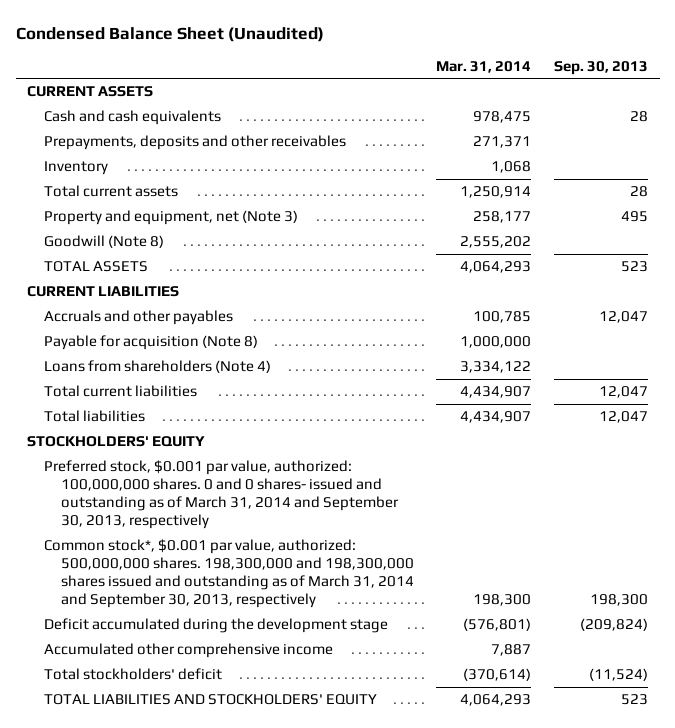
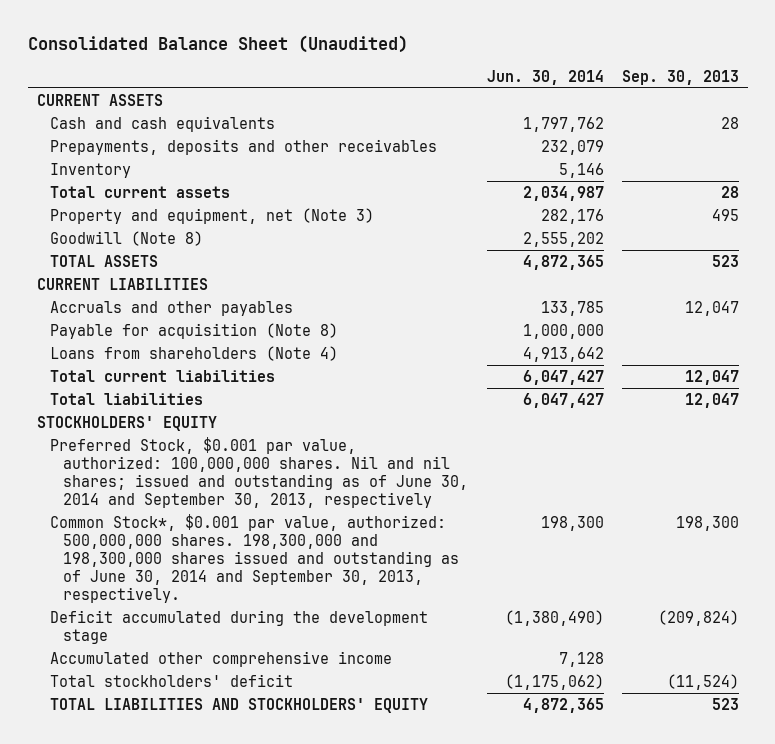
[15,26,324,42] Condensed Balance Sheet (Unaudited) -> [27,35,408,54] Consolidated Balance Sheet (Unaudited)
[436,60,532,73] Mar. 31, 2014 -> none
none -> [486,69,604,85] Jun. 30, 2014
[43,460,399,530] Preferred stock, $0.001 par value, authorized: 100,000,000 shares. 0 and 0 shares- issued and outstanding as of March 31, 2014 and September 30, 2013, respectively -> [50,436,469,509] Preferred Stock, $0.001 par value, authorized: 100,000,000 shares. Nil and nil shares; issued and outstanding as of June 30, 2014 and September 30, 2013, respectively
[43,539,414,609] Common stock*, $0.001 par value, authorized: 500,000,000 shares. 198,300,000 and 198,300,000 shares issued and outstanding as of March 31, 2014 and September 30, 2013, respectively -> [50,513,460,604] Common Stock*, $0.001 par value, authorized: 500,000,000 shares. 198,300,000 and 198,300,000 shares issued and outstanding as of June 30, 2014 and September 30, 2013, respectively.

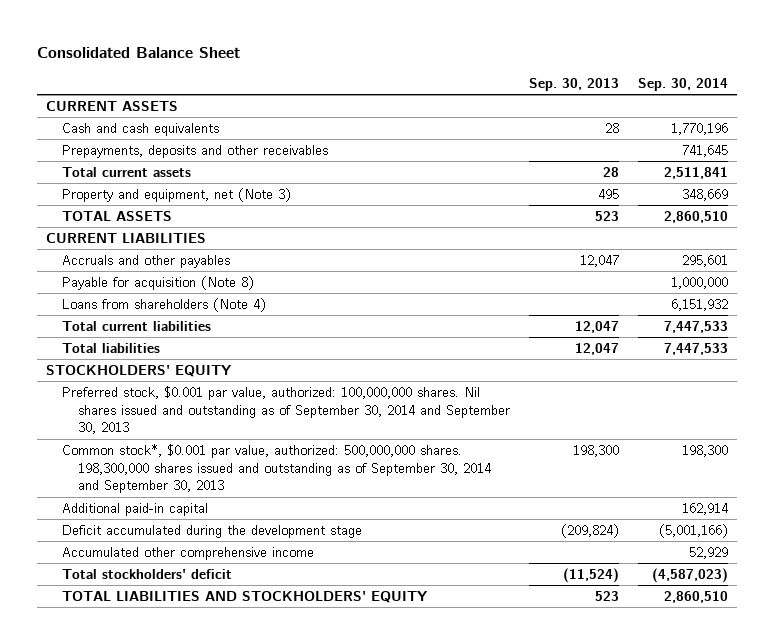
[27,35,408,54] Consolidated Balance Sheet (Unaudited) -> [36,47,240,59] Consolidated Balance Sheet
[486,69,604,85] Jun. 30, 2014 -> none
none -> [637,78,728,92] Sep. 30, 2014
[50,162,132,178] Inventory -> none
[50,230,204,246] Goodwill (Note 8) -> none
[50,436,469,509] Preferred Stock, $0.001 par value, authorized: 100,000,000 shares. Nil and nil shares; issued and outstanding as of June 30, 2014 and September 30, 2013, respectively -> [62,385,511,435] Preferred stock, $0.001 par value, authorized: 100,000,000 shares. Nil shares issued and outstanding as of September 30, 2014 and September 30, 2013
[50,513,460,604] Common Stock*, $0.001 par value, authorized: 500,000,000 shares. 198,300,000 and 198,300,000 shares issued and outstanding as of June 30, 2014 and September 30, 2013, respectively. -> [62,443,492,494] Common stock*, $0.001 par value, authorized: 500,000,000 shares. 198,300,000 shares issued and outstanding as of September 30, 2014 and September 30, 2013
none -> [62,502,209,516] Additional paid-in capital

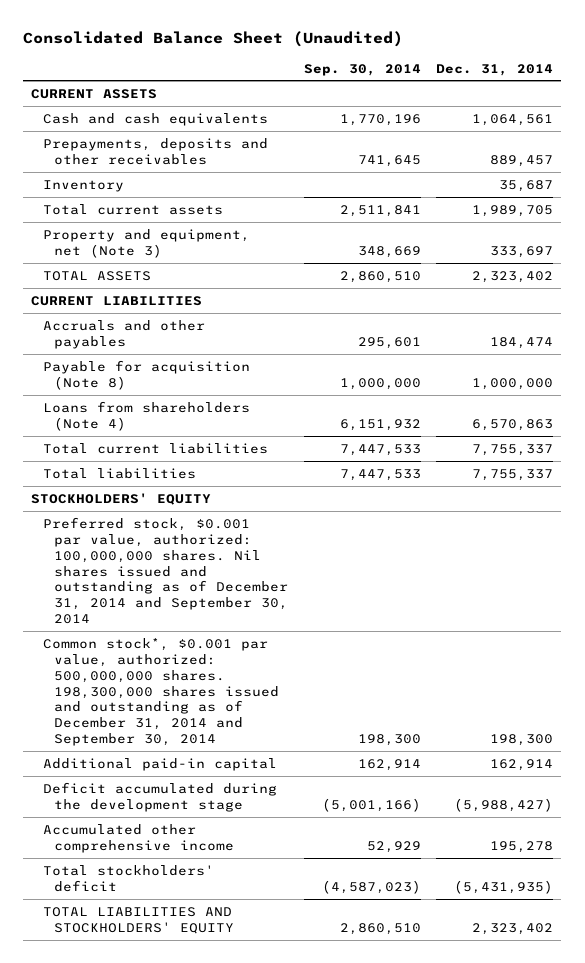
[36,47,240,59] Consolidated Balance Sheet -> [23,31,404,48] Consolidated Balance Sheet (Unaudited)
[528,78,619,92] Sep. 30, 2013 -> none
none -> [436,63,554,76] Dec. 31, 2014
none -> [42,179,124,192] Inventory
[62,385,511,435] Preferred stock, $0.001 par value, authorized: 100,000,000 shares. Nil shares issued and outstanding as of September 30, 2014 and September 30, 2013 -> [42,516,289,625] Preferred stock, $0.001 par value, authorized: 100,000,000 shares. Nil shares issued and outstanding as of December 31, 2014 and September 30, 2014
[62,443,492,494] Common stock*, $0.001 par value, authorized: 500,000,000 shares. 198,300,000 shares issued and outstanding as of September 30, 2014 and September 30, 2013 -> [42,637,280,747] Common stock*, $0.001 par value, authorized: 500,000,000 shares. 198,300,000 shares issued and outstanding as of December 31, 2014 and September 30, 2014

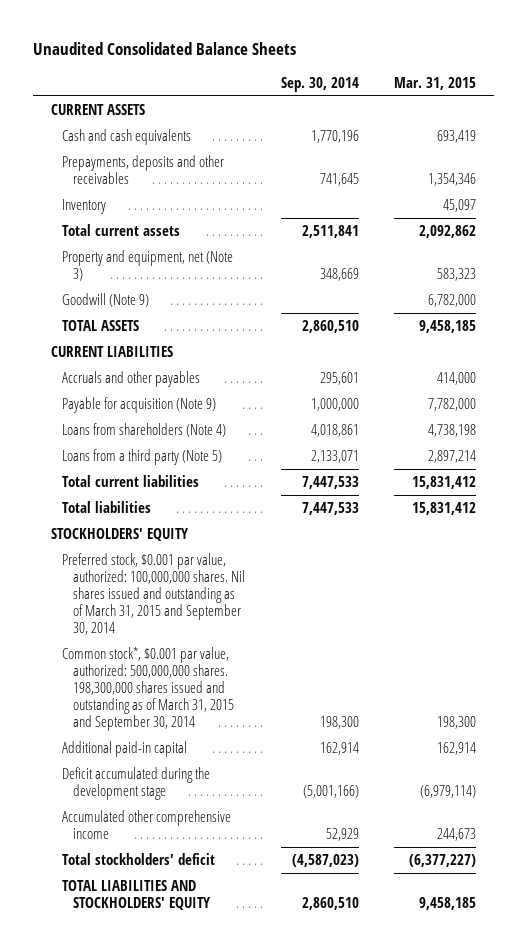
[23,31,404,48] Consolidated Balance Sheet (Unaudited) -> [33,42,297,56] Unaudited Consolidated Balance Sheets
[436,63,554,76] Dec. 31, 2014 -> none
none -> [394,76,477,90] Mar. 31, 2015
none -> [61,293,149,308] Goodwill (Note 9)
[42,359,250,390] Payable for acquisition (Note 8) -> [61,397,216,414] Payable for acquisition (Note 9)
[339,418,421,431] 6,151,932 -> [310,424,359,438] 4,018,861
none -> [61,449,222,466] Loans from a third party (Note 5)
[42,516,289,625] Preferred stock, $0.001 par value, authorized: 100,000,000 shares. Nil shares issued and outstanding as of December 31, 2014 and September 30, 2014 -> [61,553,245,636] Preferred stock, $0.001 par value, authorized: 100,000,000 shares. Nil shares issued and outstanding as of March 31, 2015 and September 30, 2014
[42,637,280,747] Common stock*, $0.001 par value, authorized: 500,000,000 shares. 198,300,000 shares issued and outstanding as of December 31, 2014 and September 30, 2014 -> [61,647,234,732] Common stock*, $0.001 par value, authorized: 500,000,000 shares. 198,300,000 shares issued and outstanding as of March 31, 2015 and September 30, 2014

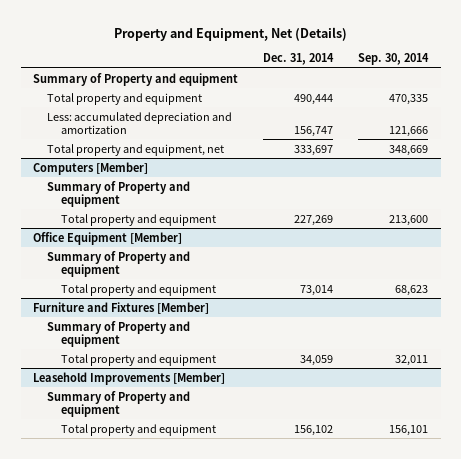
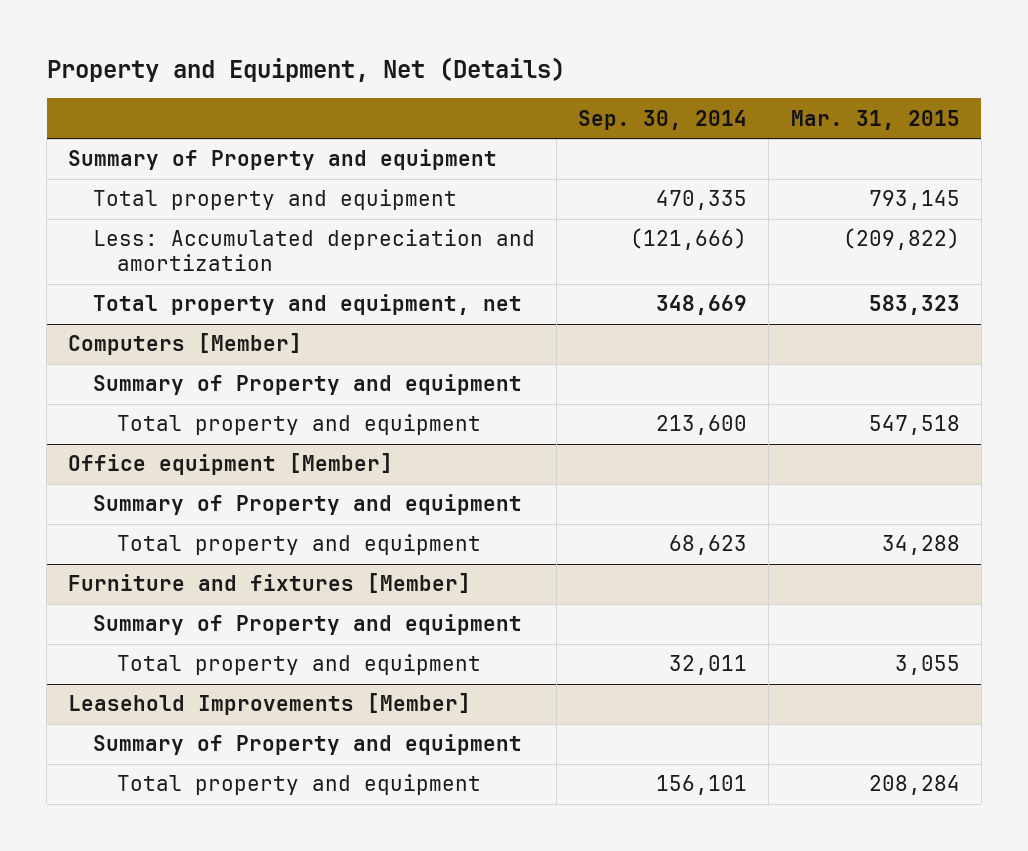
[263,53,335,66] Dec. 31, 2014 -> none
none -> [790,109,960,130] Mar. 31, 2015
[47,111,233,134] Less: accumulated depreciation and amortization -> [92,229,535,272] Less: Accumulated depreciation and amortization
[389,125,429,137] 121,666 -> [630,228,748,251] (121,666)
[33,231,183,245] Office Equipment [Member] -> [68,453,394,476] Office equipment [Member]
[33,301,210,314] Furniture and Fixtures [Member] -> [68,573,472,594] Furniture and fixtures [Member]

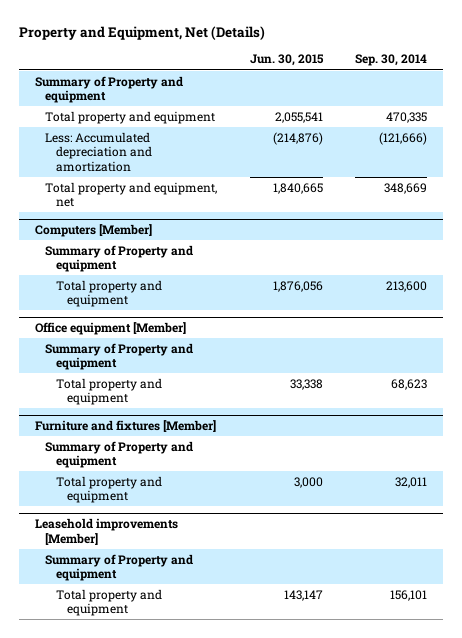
[790,109,960,130] Mar. 31, 2015 -> none
none -> [249,54,324,67] Jun. 30, 2015
[68,693,472,716] Leasehold Improvements [Member] -> [34,517,178,545] Leasehold improvements [Member]

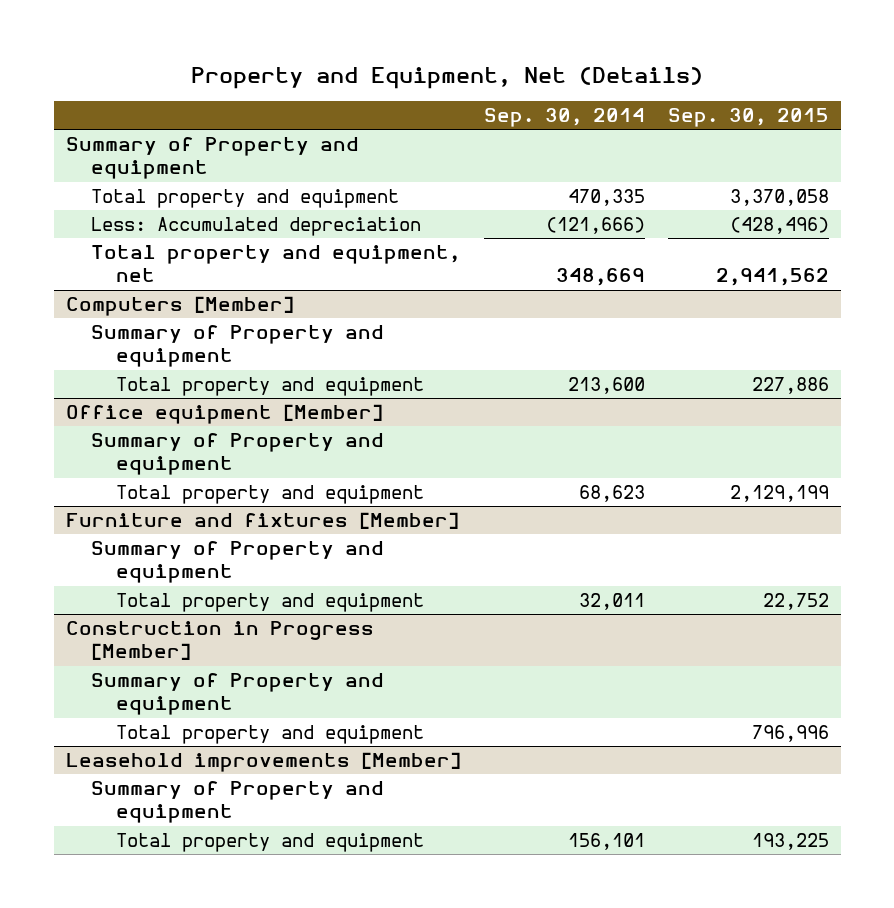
[249,54,324,67] Jun. 30, 2015 -> none
none -> [667,108,829,128] Sep. 30, 2015
[45,131,153,172] Less: Accumulated depreciation and amortization -> [90,217,421,237] Less: Accumulated depreciation
none -> [65,621,374,661] Construction in Progress [Member]
none -> [90,673,384,716] Summary of Property and equipment
none -> [116,725,425,745] Total property and equipment

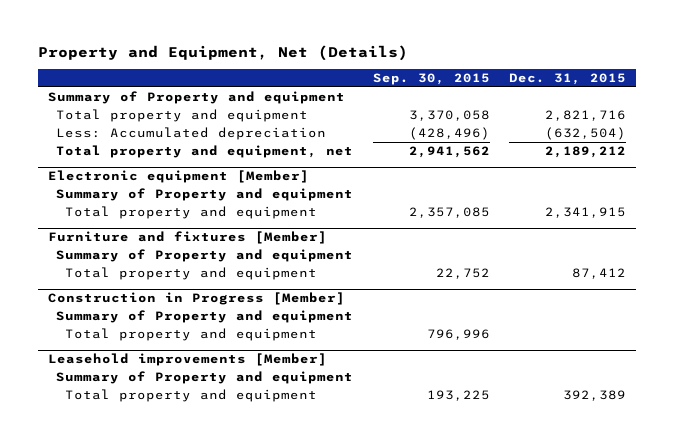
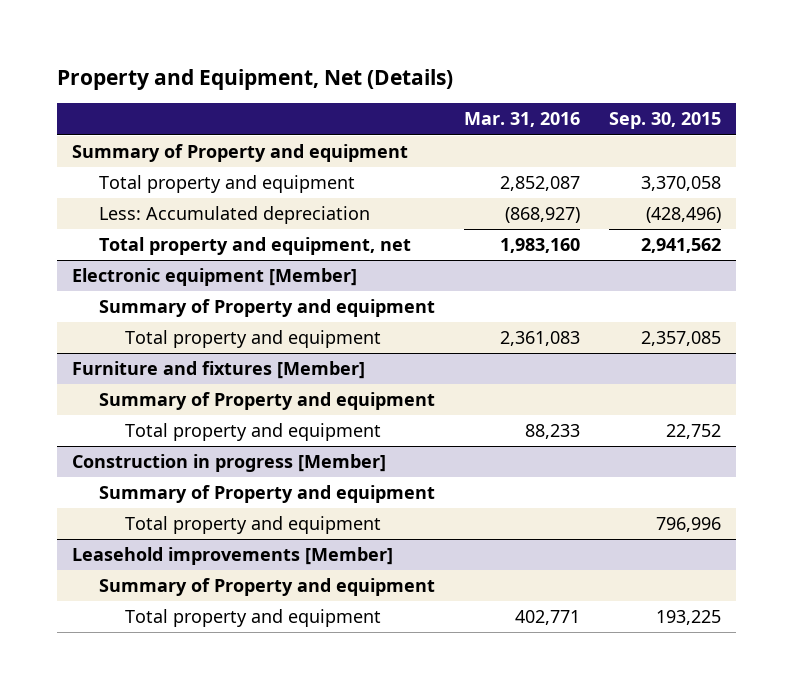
[508,73,626,86] Dec. 31, 2015 -> none
none -> [463,112,580,128] Mar. 31, 2016
[47,292,345,306] Construction in Progress [Member] -> [71,454,386,473] Construction in progress [Member]

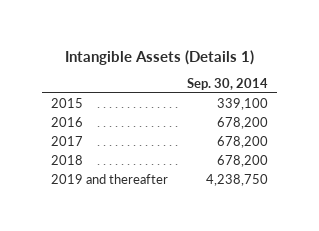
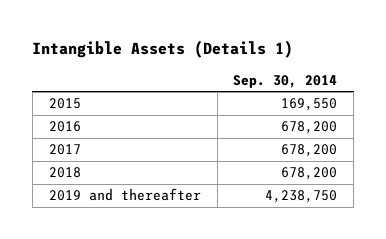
[216,97,268,110] 339,100 -> [281,98,338,112] 169,550

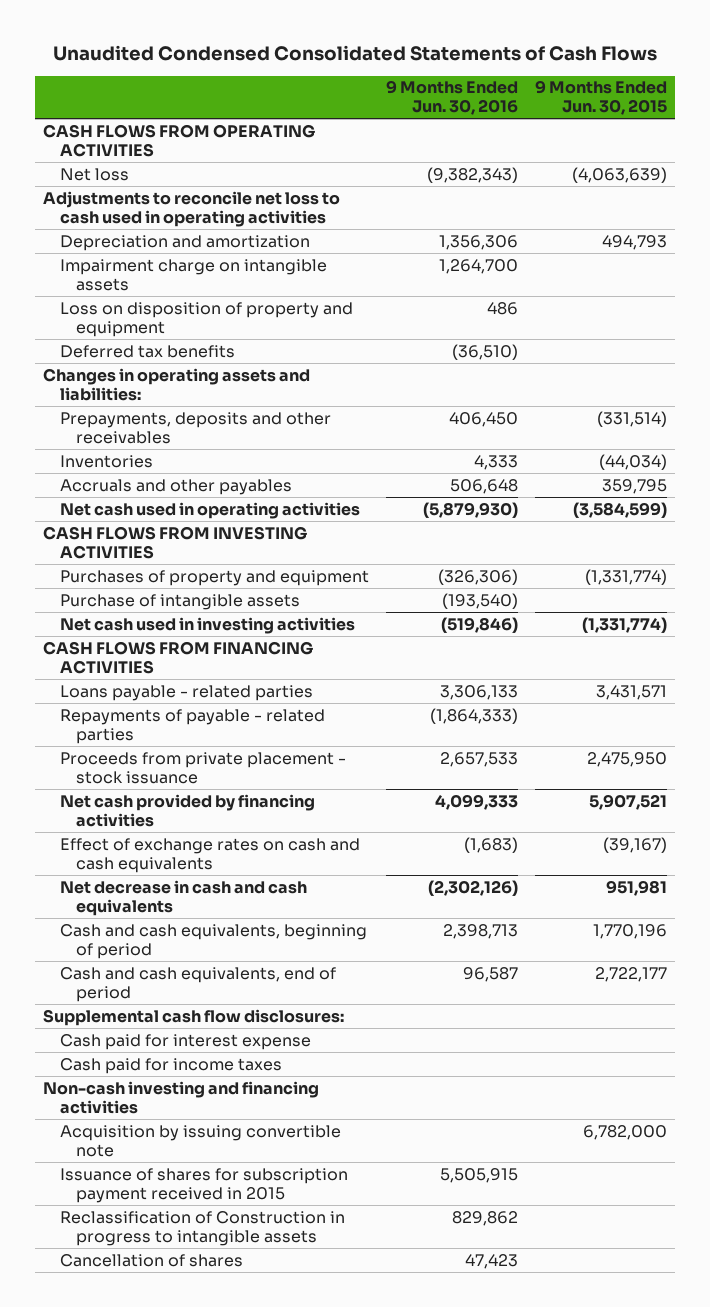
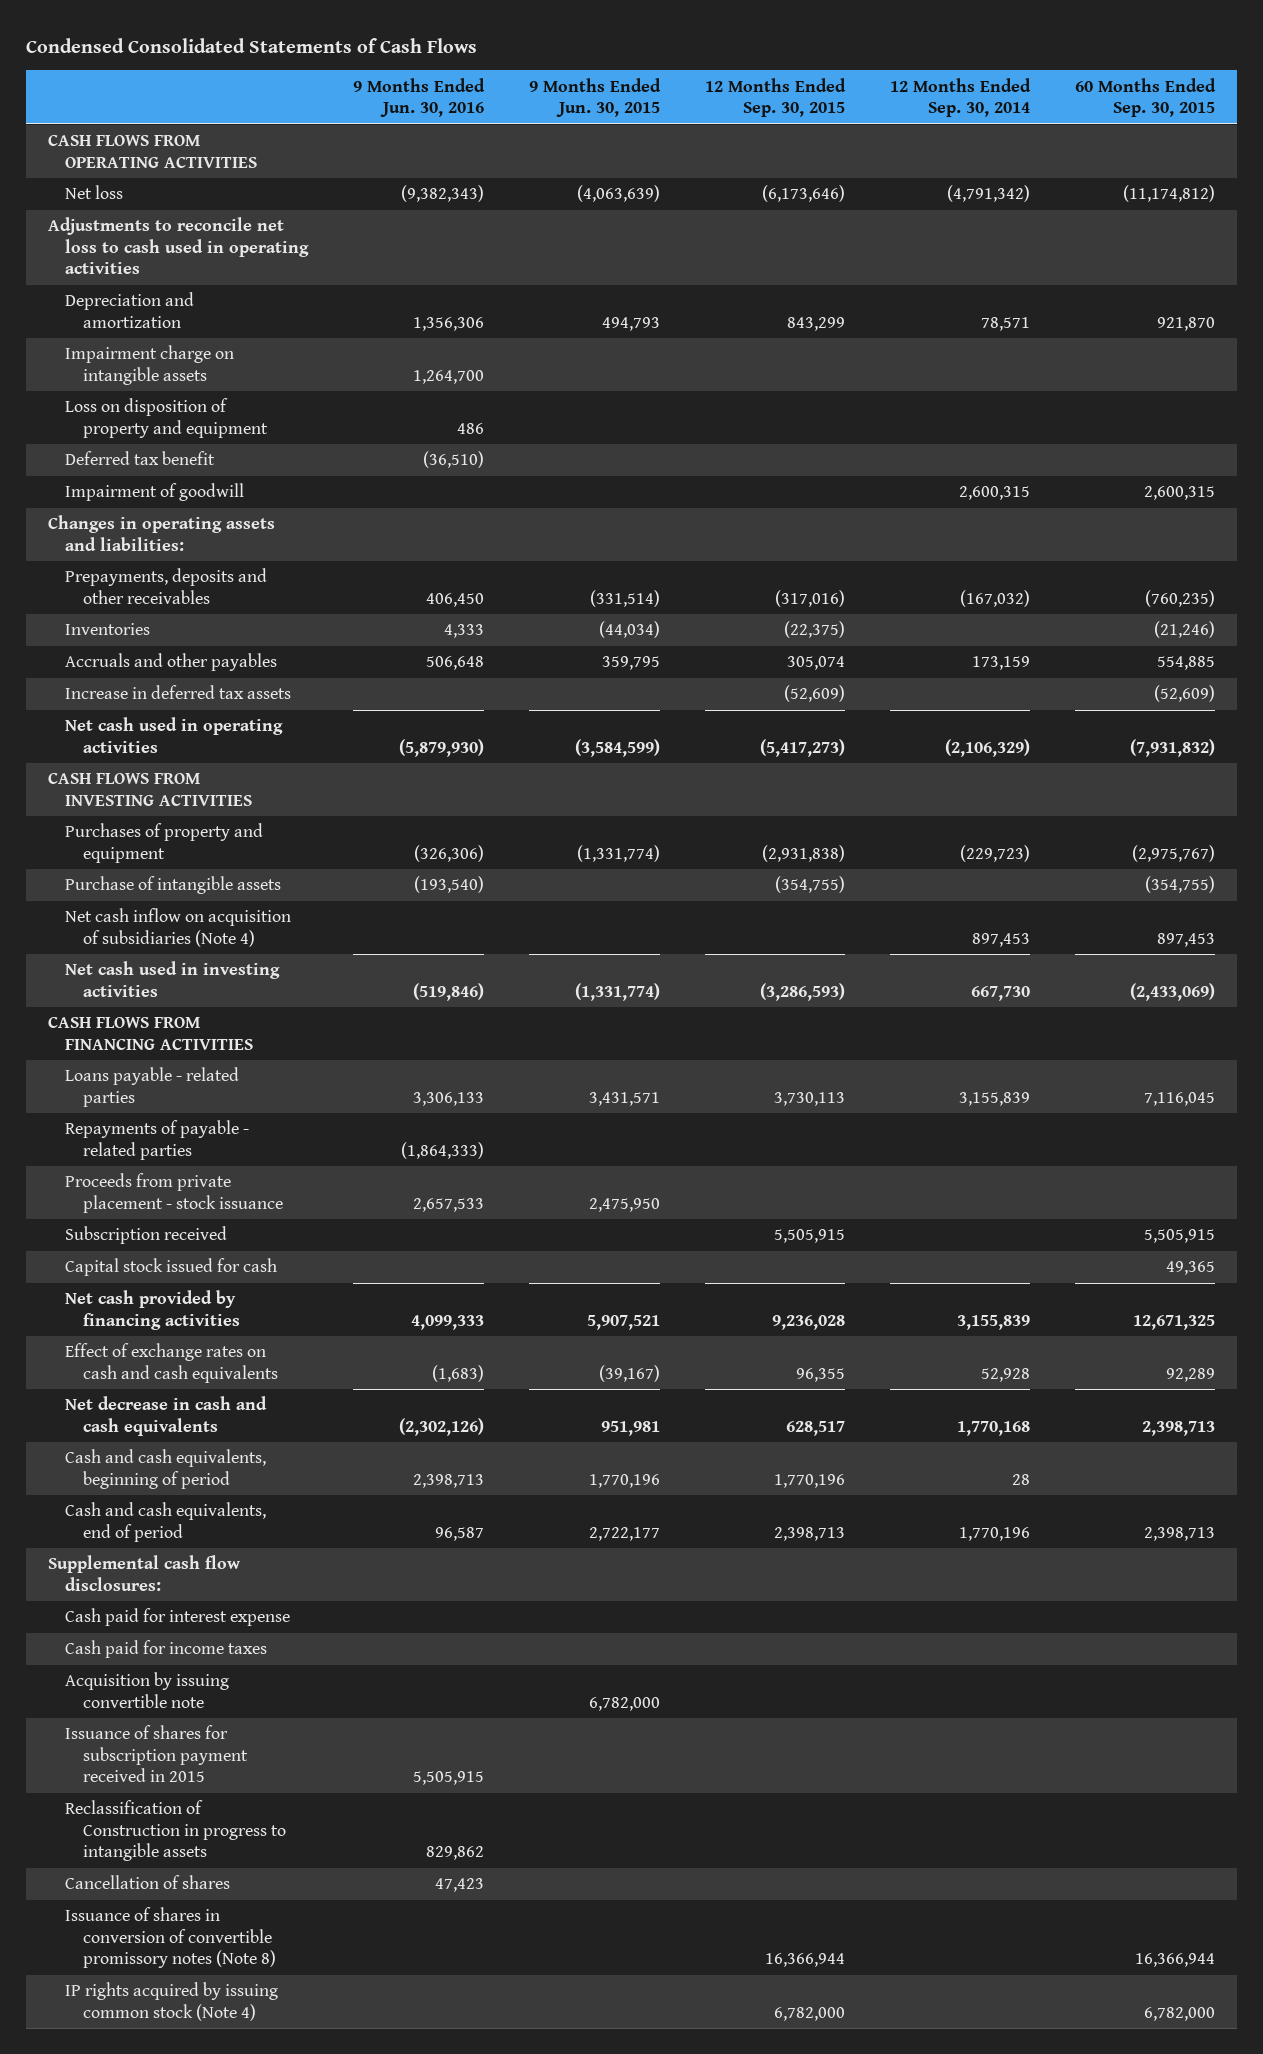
[52,44,657,61] Unaudited Condensed Consolidated Statements of Cash Flows -> [25,37,477,53] Condensed Consolidated Statements of Cash Flows
none -> [704,77,846,118] 12 Months Ended Sep. 30, 2015
none -> [889,77,1031,118] 12 Months Ended Sep. 30, 2014
none -> [1074,77,1216,118] 60 Months Ended Sep. 30, 2015
[59,344,235,358] Deferred tax benefits -> [65,451,216,466] Deferred tax benefit
none -> [65,483,245,502] Impairment of goodwill
none -> [65,685,292,700] Increase in deferred tax assets
none -> [65,908,292,947] Net cash inflow on acquisition of subsidiaries (Note 4)
none -> [65,1226,228,1245] Subscription received
none -> [65,1258,278,1277] Capital stock issued for cash
[43,1080,320,1114] Non-cash investing and financing activities -> none
none -> [65,1907,276,1969] Issuance of shares in conversion of convertible promissory notes (Note 8)
none -> [65,1982,279,2021] IP rights acquired by issuing common stock (Note 4)

